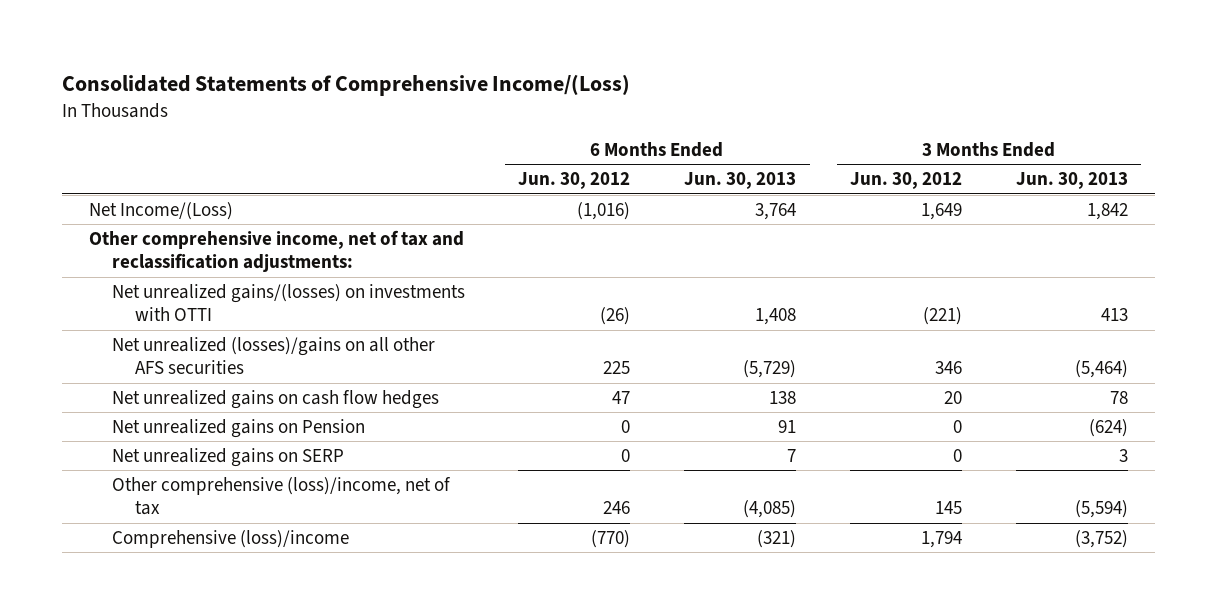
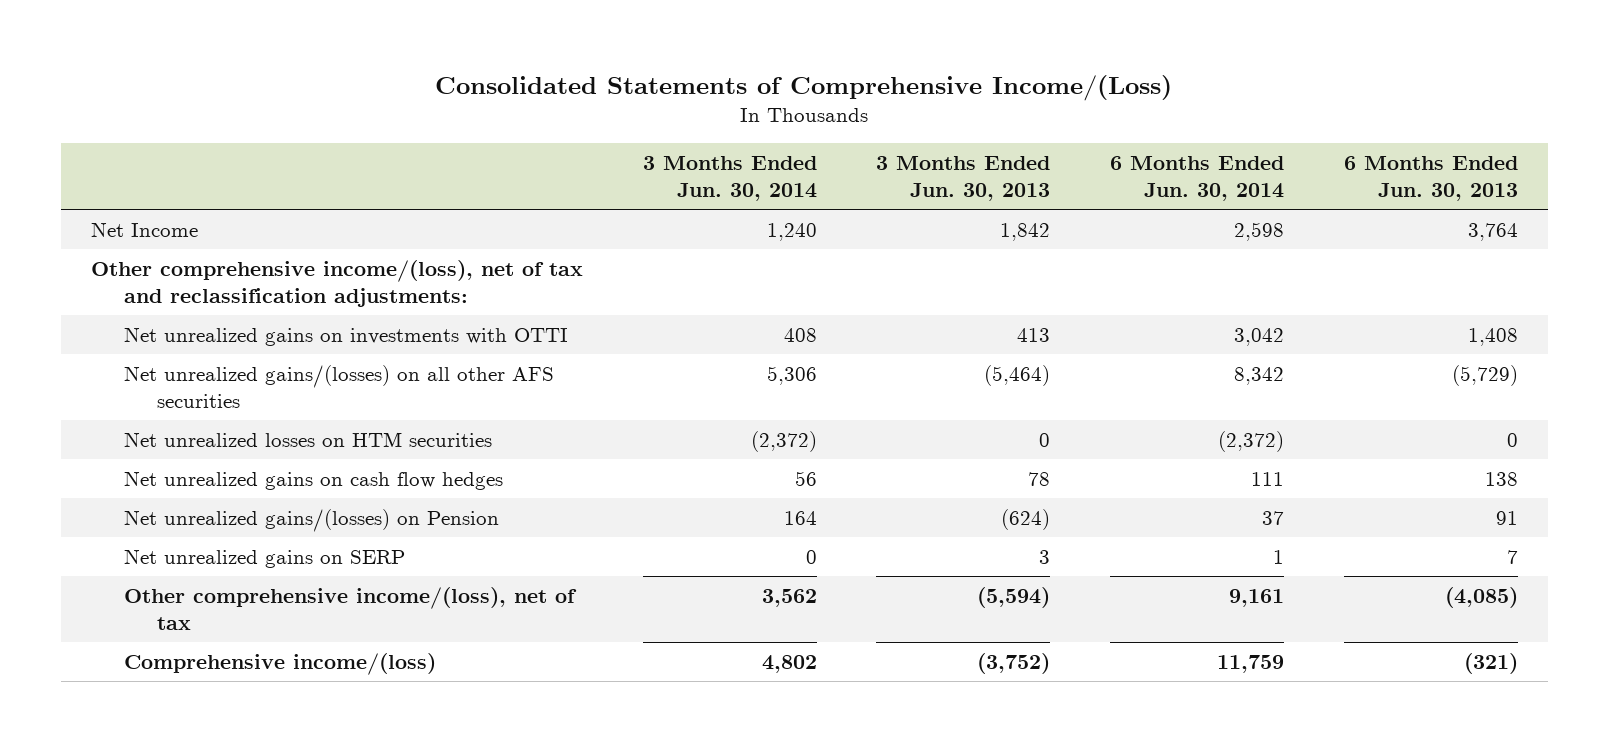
[518,172,631,190] Jun. 30, 2012 -> none
[850,172,963,190] Jun. 30, 2012 -> none
none -> [642,155,817,201] 3 Months Ended Jun. 30, 2014
none -> [1110,155,1285,201] 6 Months Ended Jun. 30, 2014
[88,201,233,220] Net Income/(Loss) -> [90,221,198,237] Net Income
[88,229,464,273] Other comprehensive income, net of tax and reclassification adjustments: -> [90,259,583,307] Other comprehensive income/(loss), net of tax and reclassification adjustments:
[111,283,465,322] Net unrealized gains/(losses) on investments with OTTI -> [123,326,568,346] Net unrealized gains on investments with OTTI
[111,336,435,375] Net unrealized (losses)/gains on all other AFS securities -> [123,364,554,408] Net unrealized gains/(losses) on all other AFS securities
none -> [123,431,492,447] Net unrealized losses on HTM securities
[111,418,365,438] Net unrealized gains on Pension -> [123,508,499,532] Net unrealized gains/(losses) on Pension
[111,476,451,516] Other comprehensive (loss)/income, net of tax -> [123,586,577,630] Other comprehensive income/(loss), net of tax
[111,529,349,548] Comprehensive (loss)/income -> [123,652,436,675] Comprehensive income/(loss)

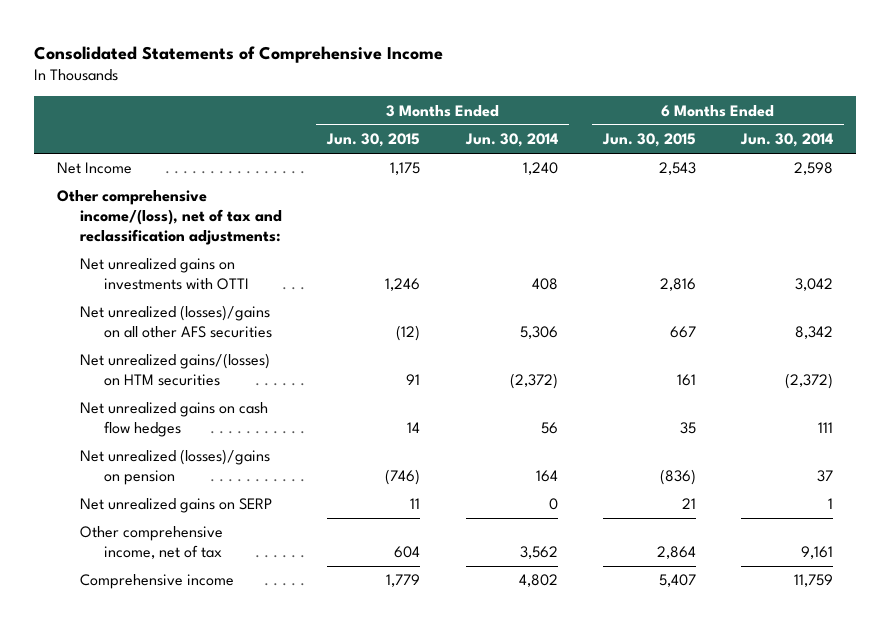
[435,74,1173,101] Consolidated Statements of Comprehensive Income/(Loss) -> [34,45,444,63] Consolidated Statements of Comprehensive Income
[876,155,1051,201] 3 Months Ended Jun. 30, 2013 -> none
[1344,155,1519,201] 6 Months Ended Jun. 30, 2013 -> none
none -> [326,133,421,148] Jun. 30, 2015
none -> [601,133,696,148] Jun. 30, 2015
[123,364,554,408] Net unrealized gains/(losses) on all other AFS securities -> [80,305,272,339] Net unrealized (losses)/gains on all other AFS securities
[123,431,492,447] Net unrealized losses on HTM securities -> [80,353,271,387] Net unrealized gains/(losses) on HTM securities
[123,508,499,532] Net unrealized gains/(losses) on Pension -> [80,449,271,486] Net unrealized (losses)/gains on pension
[123,586,577,630] Other comprehensive income/(loss), net of tax -> [80,526,224,560] Other comprehensive income, net of tax
[123,652,436,675] Comprehensive income/(loss) -> [80,574,235,590] Comprehensive income

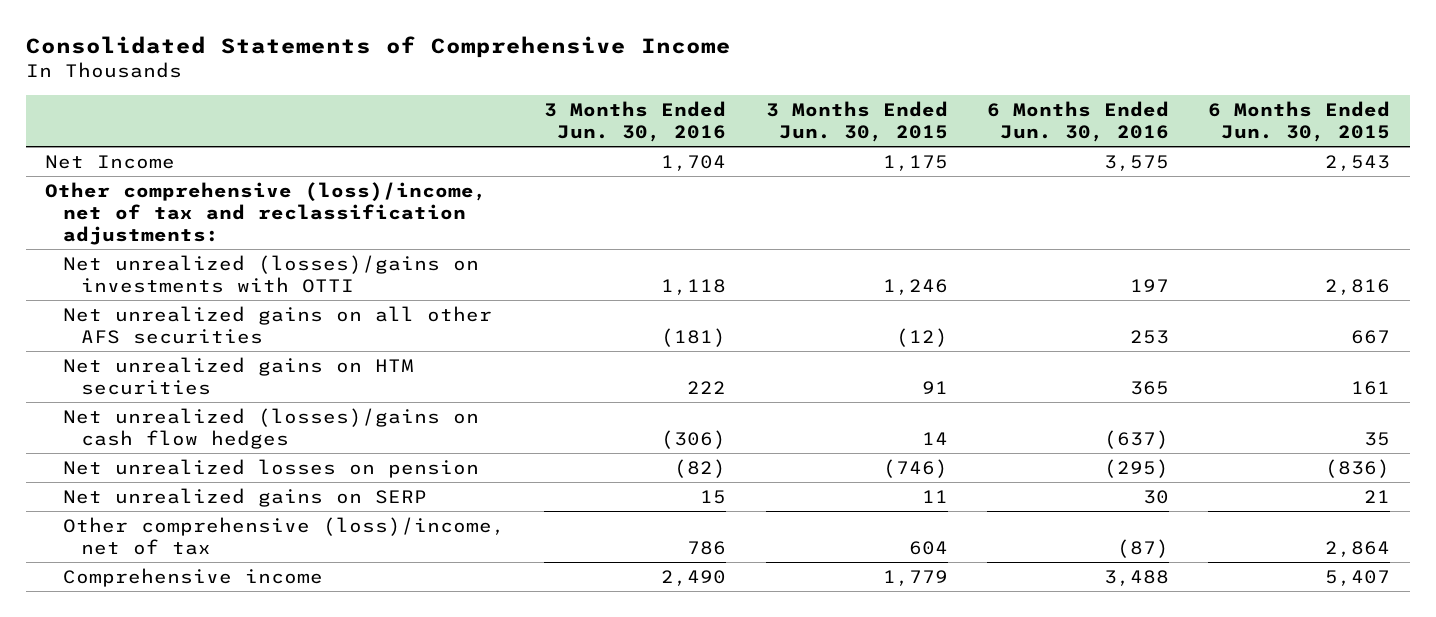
[464,133,558,148] Jun. 30, 2014 -> none
[740,133,834,148] Jun. 30, 2014 -> none
none -> [544,100,727,142] 3 Months Ended Jun. 30, 2016
none -> [987,100,1170,142] 6 Months Ended Jun. 30, 2016
[56,190,283,245] Other comprehensive income/(loss), net of tax and reclassification adjustments: -> [45,181,488,245] Other comprehensive (loss)/income, net of tax and reclassification adjustments:
[80,258,249,291] Net unrealized gains on investments with OTTI -> [63,254,480,293] Net unrealized (losses)/gains on investments with OTTI
[80,305,272,339] Net unrealized (losses)/gains on all other AFS securities -> [63,305,493,344] Net unrealized gains on all other AFS securities
[80,353,271,387] Net unrealized gains/(losses) on HTM securities -> [63,356,415,395] Net unrealized gains on HTM securities
[80,402,269,438] Net unrealized gains on cash flow hedges -> [63,407,480,449] Net unrealized (losses)/gains on cash flow hedges
[80,449,271,486] Net unrealized (losses)/gains on pension -> [63,458,480,478] Net unrealized losses on pension
[80,526,224,560] Other comprehensive income, net of tax -> [63,516,506,555] Other comprehensive (loss)/income, net of tax

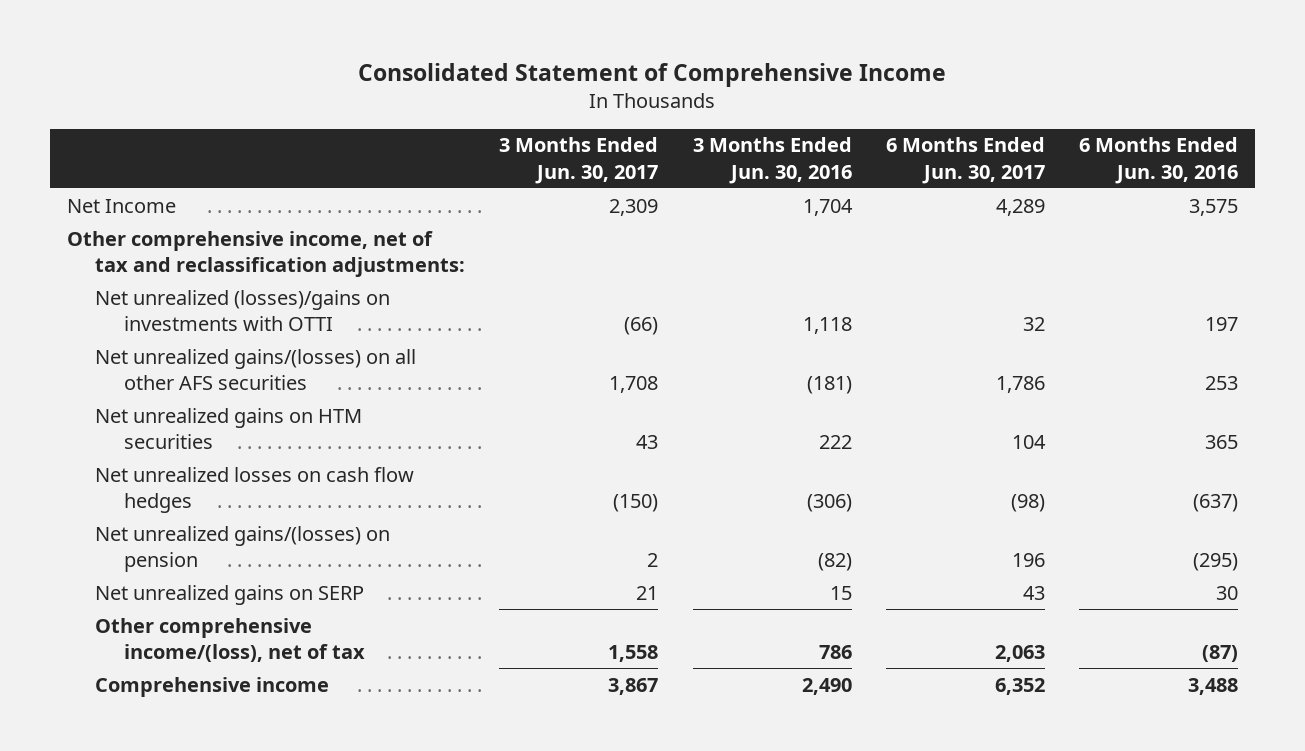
[25,36,731,59] Consolidated Statements of Comprehensive Income -> [358,63,947,88] Consolidated Statement of Comprehensive Income
[765,100,948,142] 3 Months Ended Jun. 30, 2015 -> none
[1208,100,1391,142] 6 Months Ended Jun. 30, 2015 -> none
none -> [499,137,659,184] 3 Months Ended Jun. 30, 2017
none -> [885,137,1045,184] 6 Months Ended Jun. 30, 2017
[45,181,488,245] Other comprehensive (loss)/income, net of tax and reclassification adjustments: -> [66,230,466,278] Other comprehensive income, net of tax and reclassification adjustments:
[63,305,493,344] Net unrealized gains on all other AFS securities -> [95,348,417,391] Net unrealized gains/(losses) on all other AFS securities
[63,407,480,449] Net unrealized (losses)/gains on cash flow hedges -> [95,466,415,514] Net unrealized losses on cash flow hedges
[63,458,480,478] Net unrealized losses on pension -> [95,525,391,573] Net unrealized gains/(losses) on pension
[63,516,506,555] Other comprehensive (loss)/income, net of tax -> [95,617,365,663] Other comprehensive income/(loss), net of tax

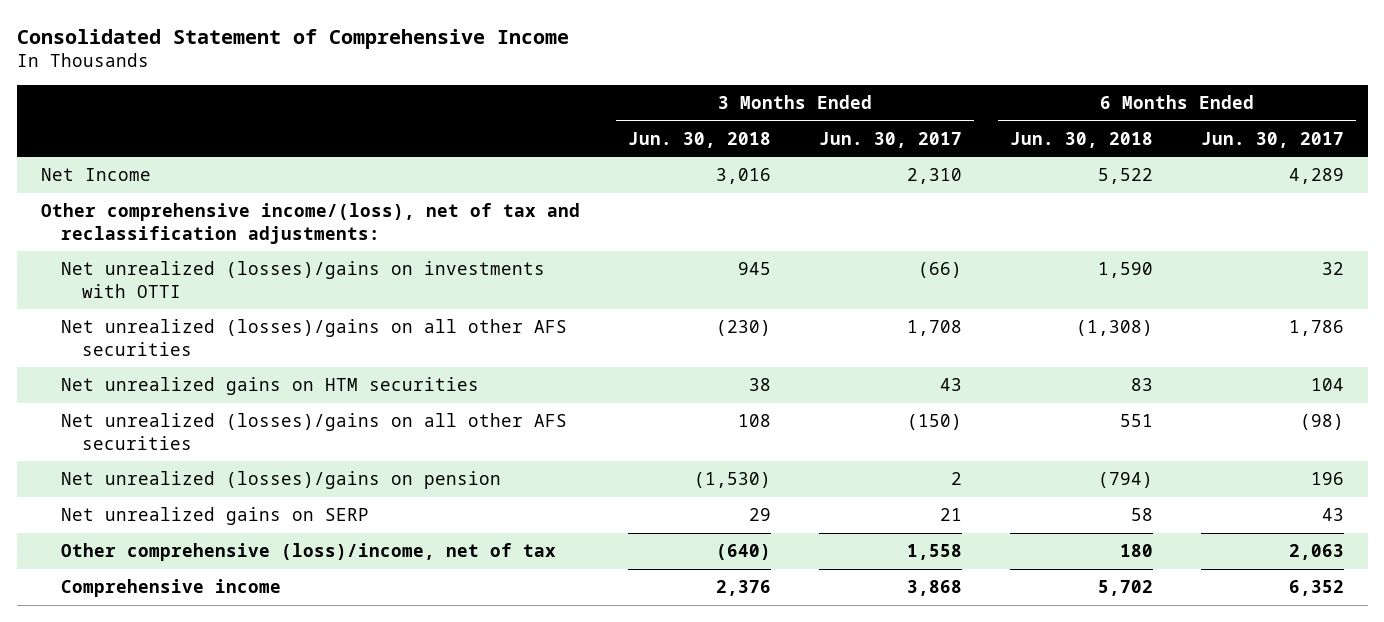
[692,137,852,184] 3 Months Ended Jun. 30, 2016 -> none
[1078,137,1238,184] 6 Months Ended Jun. 30, 2016 -> none
none -> [627,131,771,148] Jun. 30, 2018
none -> [1009,131,1153,148] Jun. 30, 2018
[609,198,659,216] 2,309 -> [906,168,962,185] 2,310
[66,230,466,278] Other comprehensive income, net of tax and reclassification adjustments: -> [40,203,580,244] Other comprehensive income/(loss), net of tax and reclassification adjustments:
[95,348,417,391] Net unrealized gains/(losses) on all other AFS securities -> [61,319,568,356] Net unrealized (losses)/gains on all other AFS securities
[95,466,415,514] Net unrealized losses on cash flow hedges -> [61,413,568,450] Net unrealized (losses)/gains on all other AFS securities
[95,525,391,573] Net unrealized gains/(losses) on pension -> [61,471,502,490] Net unrealized (losses)/gains on pension
[95,617,365,663] Other comprehensive income/(loss), net of tax -> [61,543,557,562] Other comprehensive (loss)/income, net of tax
[608,677,659,695] 3,867 -> [906,580,962,597] 3,868

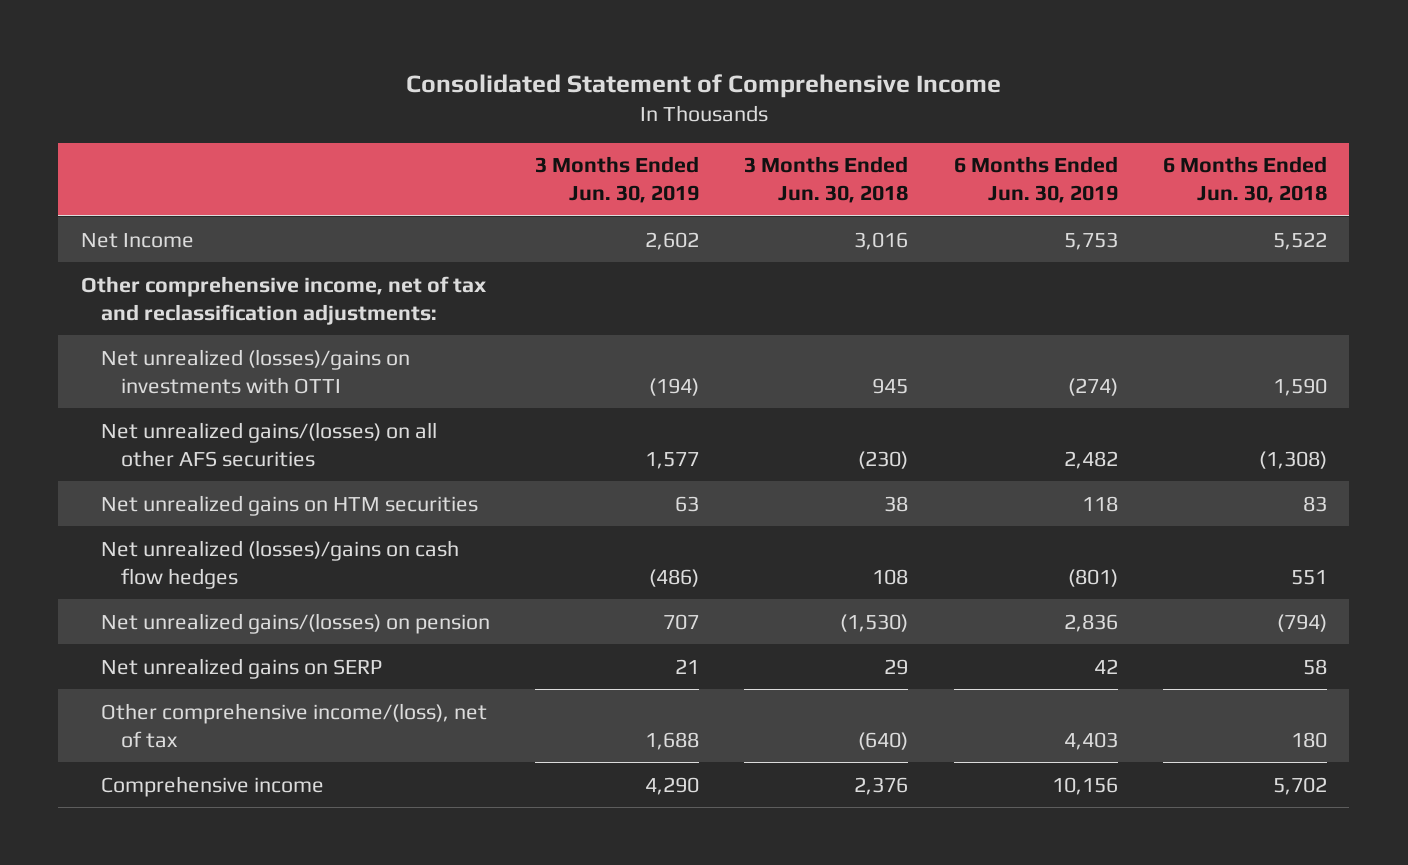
[818,131,962,148] Jun. 30, 2017 -> none
[1200,131,1344,148] Jun. 30, 2017 -> none
none -> [535,156,700,204] 3 Months Ended Jun. 30, 2019
none -> [953,156,1118,204] 6 Months Ended Jun. 30, 2019
[40,203,580,244] Other comprehensive income/(loss), net of tax and reclassification adjustments: -> [80,275,487,325] Other comprehensive income, net of tax and reclassification adjustments:
[61,319,568,356] Net unrealized (losses)/gains on all other AFS securities -> [100,421,437,467] Net unrealized gains/(losses) on all other AFS securities
[61,413,568,450] Net unrealized (losses)/gains on all other AFS securities -> [100,539,459,589] Net unrealized (losses)/gains on cash flow hedges
[61,471,502,490] Net unrealized (losses)/gains on pension -> [100,612,490,634] Net unrealized gains/(losses) on pension
[61,543,557,562] Other comprehensive (loss)/income, net of tax -> [100,702,487,748] Other comprehensive income/(loss), net of tax

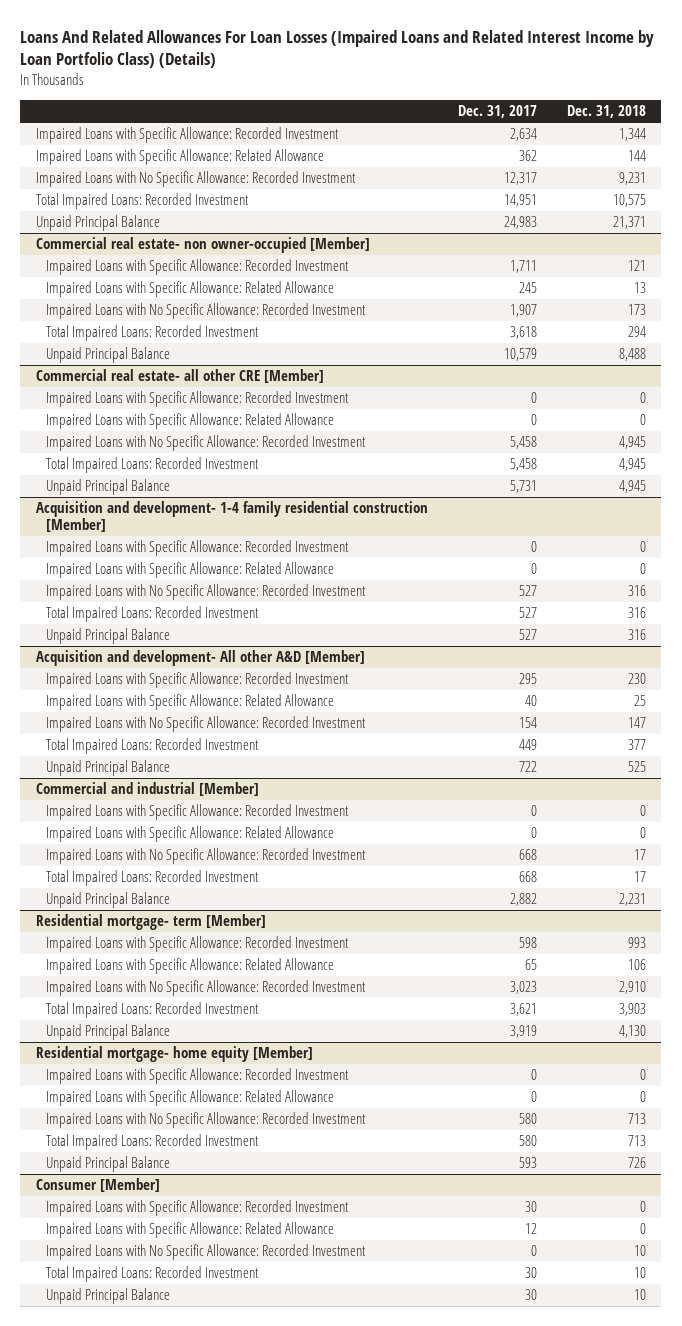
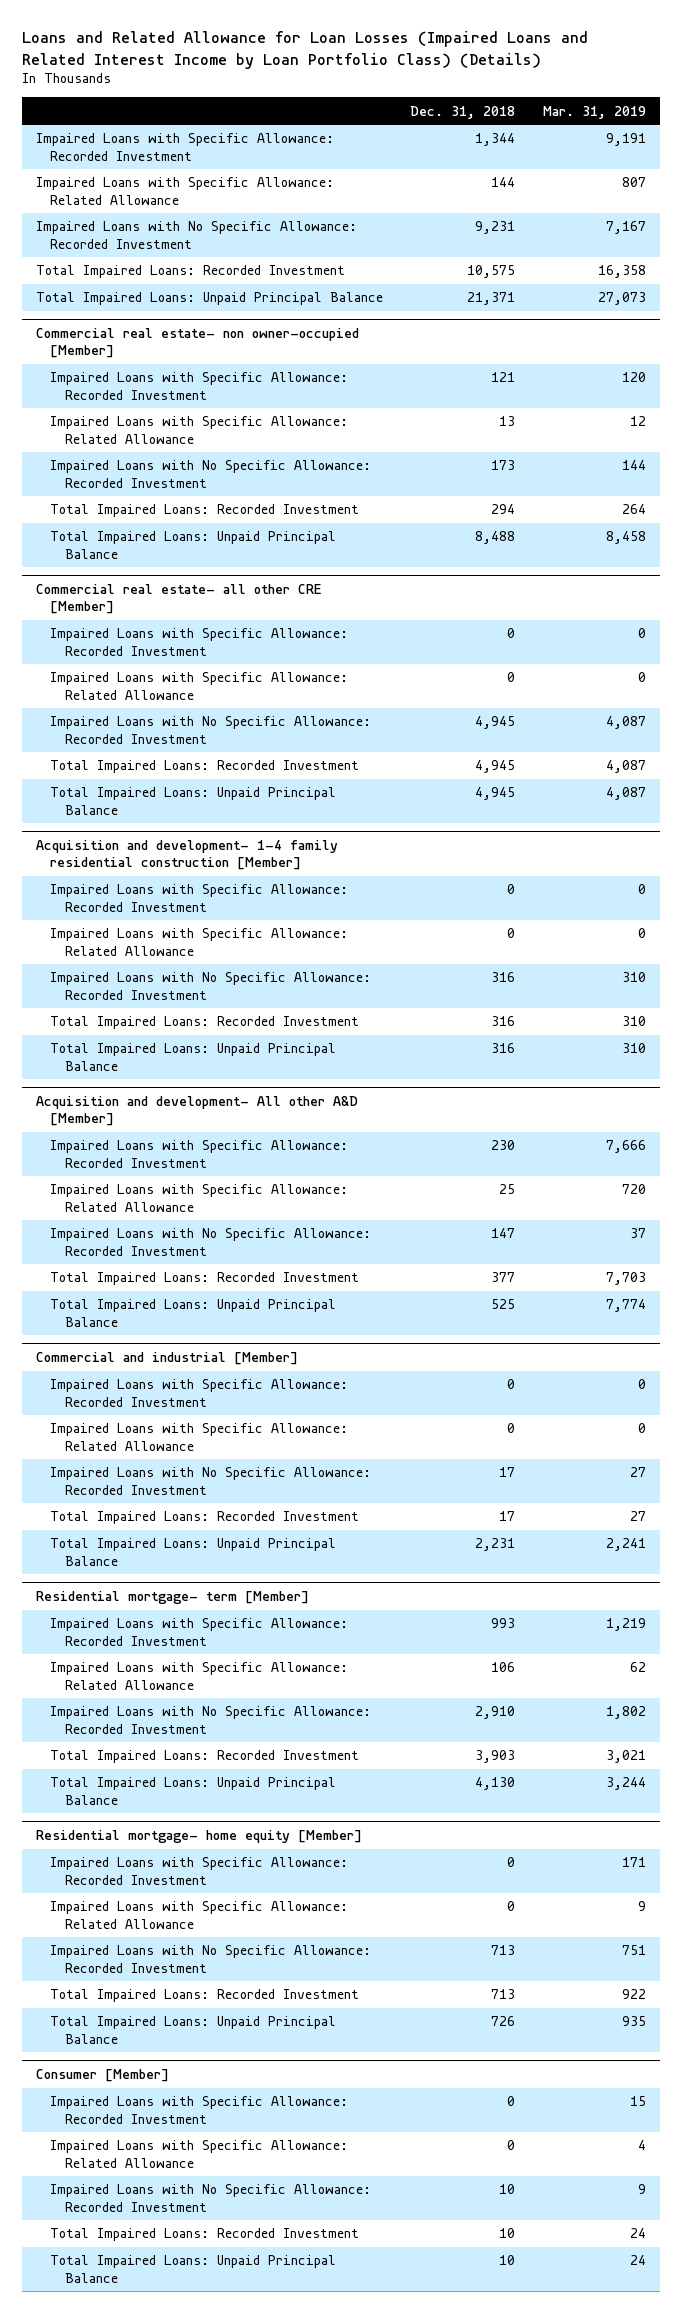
[20,29,655,69] Loans And Related Allowances For Loan Losses (Impaired Loans and Related Interest Income by Loan Portfolio Class) (Details) -> [21,31,588,69] Loans and Related Allowance for Loan Losses (Impaired Loans and Related Interest Income by Loan Portfolio Class) (Details)
[457,105,537,119] Dec. 31, 2017 -> none
none -> [543,105,647,119] Mar. 31, 2019
[35,215,160,232] Unpaid Principal Balance -> [35,292,383,306] Total Impaired Loans: Unpaid Principal Balance
[46,347,171,364] Unpaid Principal Balance -> [50,531,337,559] Total Impaired Loans: Unpaid Principal Balance
[46,479,171,496] Unpaid Principal Balance -> [50,787,337,815] Total Impaired Loans: Unpaid Principal Balance
[46,628,171,645] Unpaid Principal Balance -> [50,1043,337,1071] Total Impaired Loans: Unpaid Principal Balance
[46,760,171,777] Unpaid Principal Balance -> [50,1299,337,1327] Total Impaired Loans: Unpaid Principal Balance
[46,892,171,909] Unpaid Principal Balance -> [50,1538,337,1566] Total Impaired Loans: Unpaid Principal Balance
[46,1024,171,1041] Unpaid Principal Balance -> [50,1777,337,1805] Total Impaired Loans: Unpaid Principal Balance
[46,1156,171,1173] Unpaid Principal Balance -> [50,2016,337,2044] Total Impaired Loans: Unpaid Principal Balance
[46,1288,171,1305] Unpaid Principal Balance -> [50,2255,337,2283] Total Impaired Loans: Unpaid Principal Balance

